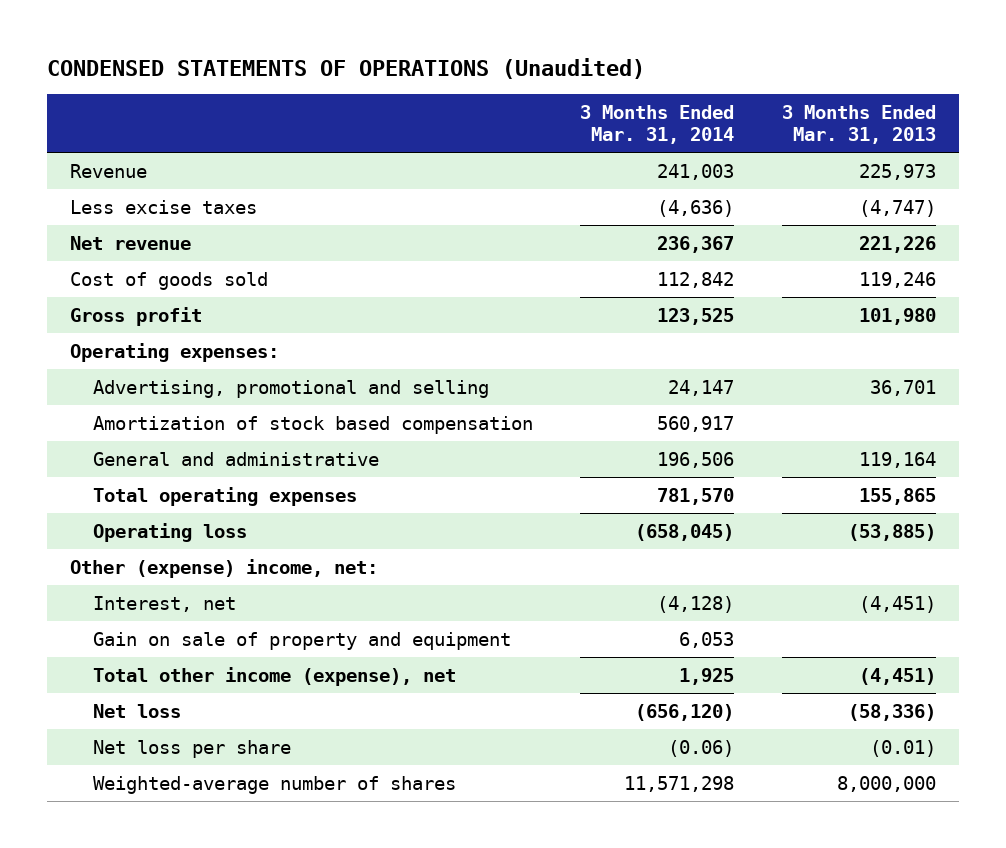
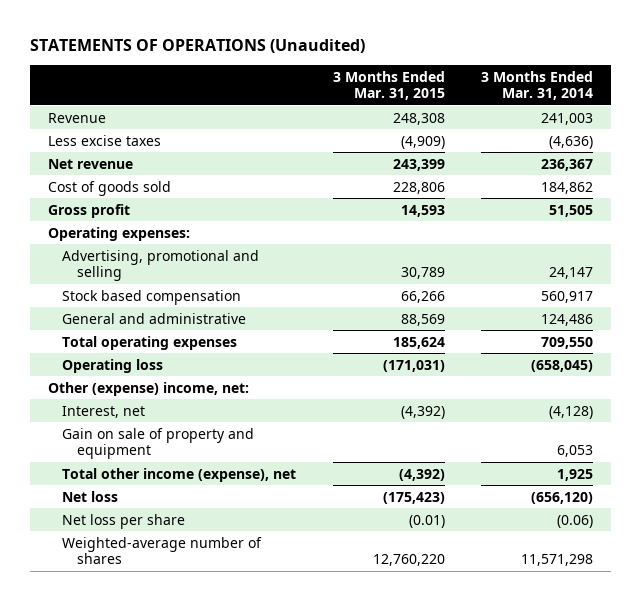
[46,57,645,79] CONDENSED STATEMENTS OF OPERATIONS (Unaudited) -> [29,39,365,54] STATEMENTS OF OPERATIONS (Unaudited)
[781,105,936,145] 3 Months Ended Mar. 31, 2013 -> none
none -> [332,70,445,101] 3 Months Ended Mar. 31, 2015
[657,271,735,288] 112,842 -> [540,181,593,194] 184,862
[657,307,735,325] 123,525 -> [548,204,593,217] 51,505
[93,415,534,434] Amortization of stock based compensation -> [62,289,242,305] Stock based compensation
[657,451,735,468] 196,506 -> [540,313,593,326] 124,486
[657,487,735,505] 781,570 -> [540,336,593,349] 709,550

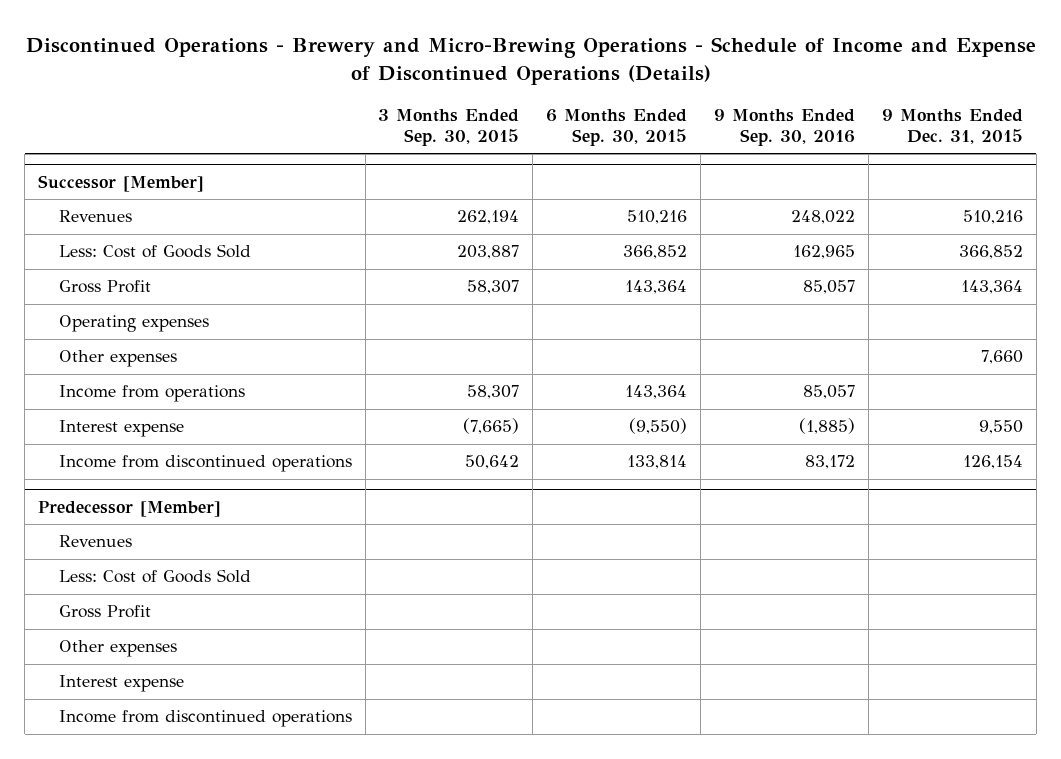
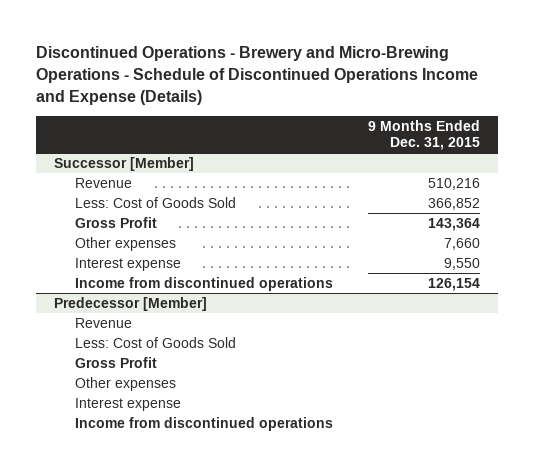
[25,37,1036,85] Discontinued Operations - Brewery and Micro-Brewing Operations - Schedule of Income and Expense of Discontinued Operations (Details) -> [36,45,479,105] Discontinued Operations - Brewery and Micro-Brewing Operations - Schedule of Discontinued Operations Income and Expense (Details)
[378,108,520,147] 3 Months Ended Sep. 30, 2015 -> none
[546,108,688,147] 6 Months Ended Sep. 30, 2015 -> none
[714,108,856,147] 9 Months Ended Sep. 30, 2016 -> none
[58,210,132,223] Revenues -> [74,177,132,188] Revenue
[58,315,209,333] Operating expenses -> none
[58,385,245,403] Income from operations -> none
[58,535,132,548] Revenues -> [74,317,132,328] Revenue

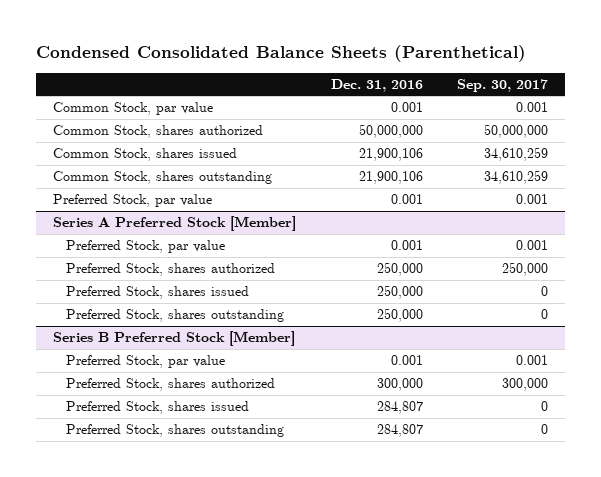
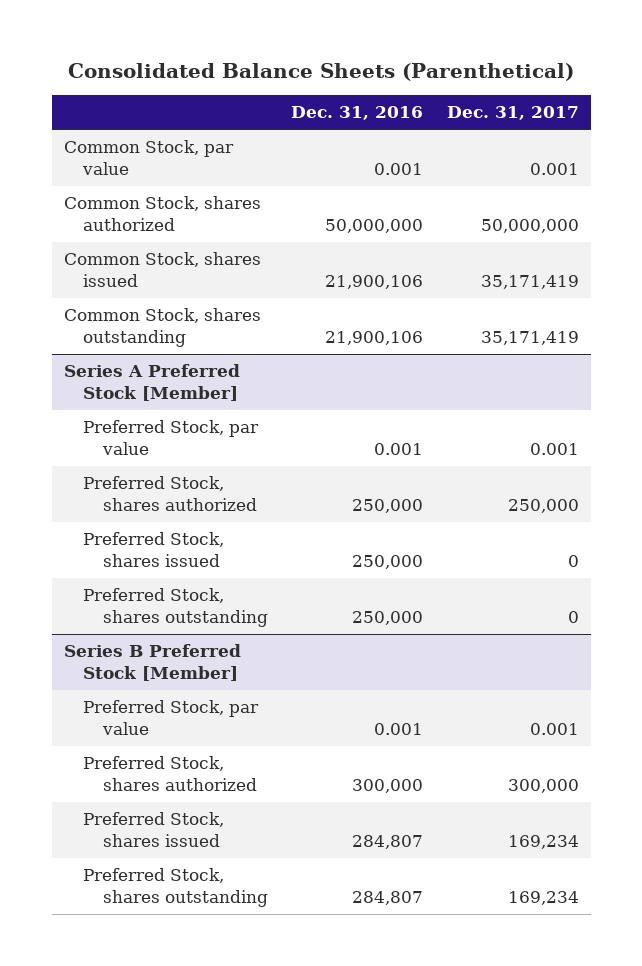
[36,45,527,63] Condensed Consolidated Balance Sheets (Parenthetical) -> [68,62,575,81] Consolidated Balance Sheets (Parenthetical)
[456,78,548,92] Sep. 30, 2017 -> none
none -> [446,106,579,121] Dec. 31, 2017
[53,194,213,208] Preferred Stock, par value -> none

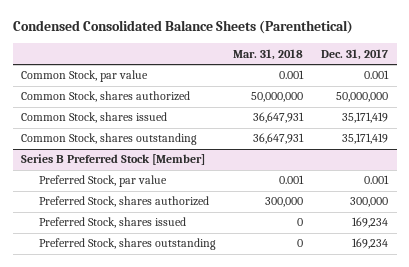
[68,62,575,81] Consolidated Balance Sheets (Parenthetical) -> [12,20,353,35] Condensed Consolidated Balance Sheets (Parenthetical)
[291,106,424,121] Dec. 31, 2016 -> none
none -> [233,48,304,60] Mar. 31, 2018
[63,364,240,401] Series A Preferred Stock [Member] -> none
[83,420,260,455] Preferred Stock, par value -> none
[83,476,258,511] Preferred Stock, shares authorized -> none
[83,532,225,567] Preferred Stock, shares issued -> none
[83,588,269,627] Preferred Stock, shares outstanding -> none

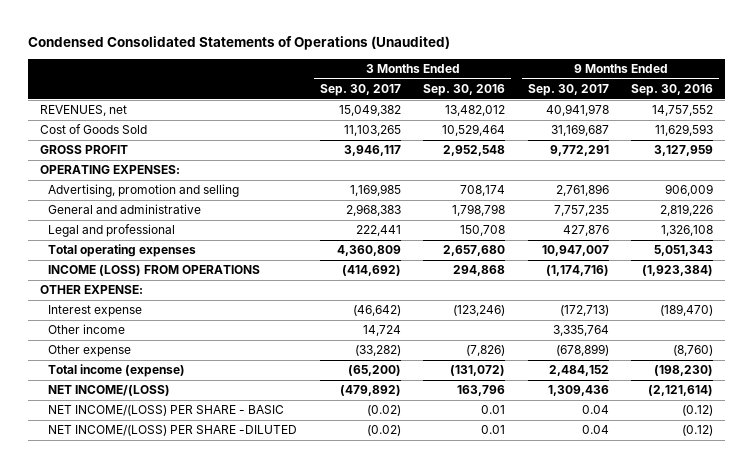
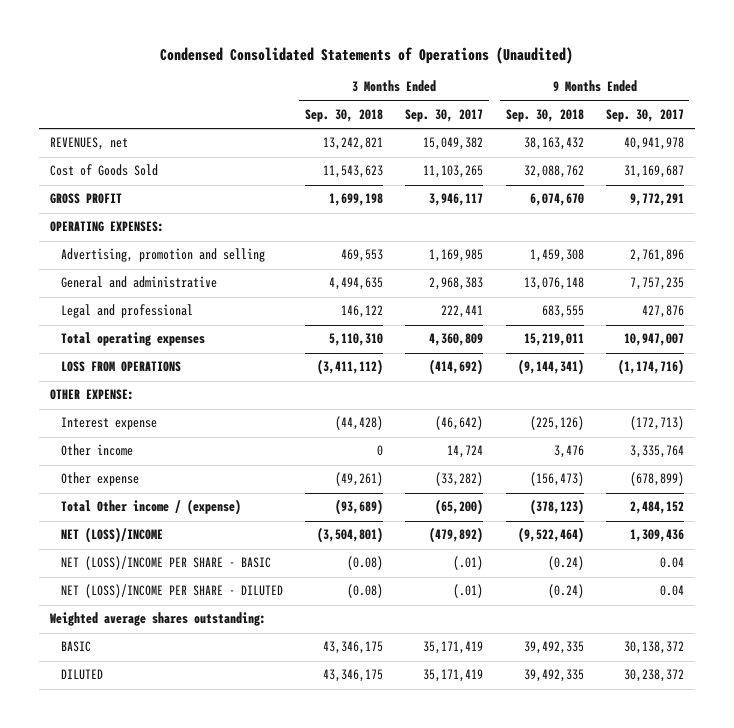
[423,84,506,97] Sep. 30, 2016 -> none
[631,84,714,97] Sep. 30, 2016 -> none
none -> [304,109,383,123] Sep. 30, 2018
none -> [505,109,584,123] Sep. 30, 2018
[48,265,261,277] INCOME (LOSS) FROM OPERATIONS -> [60,361,181,373] LOSS FROM OPERATIONS
[48,364,186,378] Total income (expense) -> [60,499,241,516] Total Other income / (expense)
[48,385,171,397] NET INCOME/(LOSS) -> [60,527,163,544] NET (LOSS)/INCOME
[48,405,285,417] NET INCOME/(LOSS) PER SHARE - BASIC -> [60,556,271,571] NET (LOSS)/INCOME PER SHARE - BASIC
[366,405,401,417] (0.02) -> [453,556,484,571] (.01)
[48,425,298,437] NET INCOME/(LOSS) PER SHARE -DILUTED -> [60,584,283,599] NET (LOSS)/INCOME PER SHARE - DILUTED
[366,425,401,437] (0.02) -> [453,584,484,599] (.01)
none -> [49,612,266,627] Weighted average shares outstanding:
none -> [60,641,91,653] BASIC
none -> [60,669,103,681] DILUTED

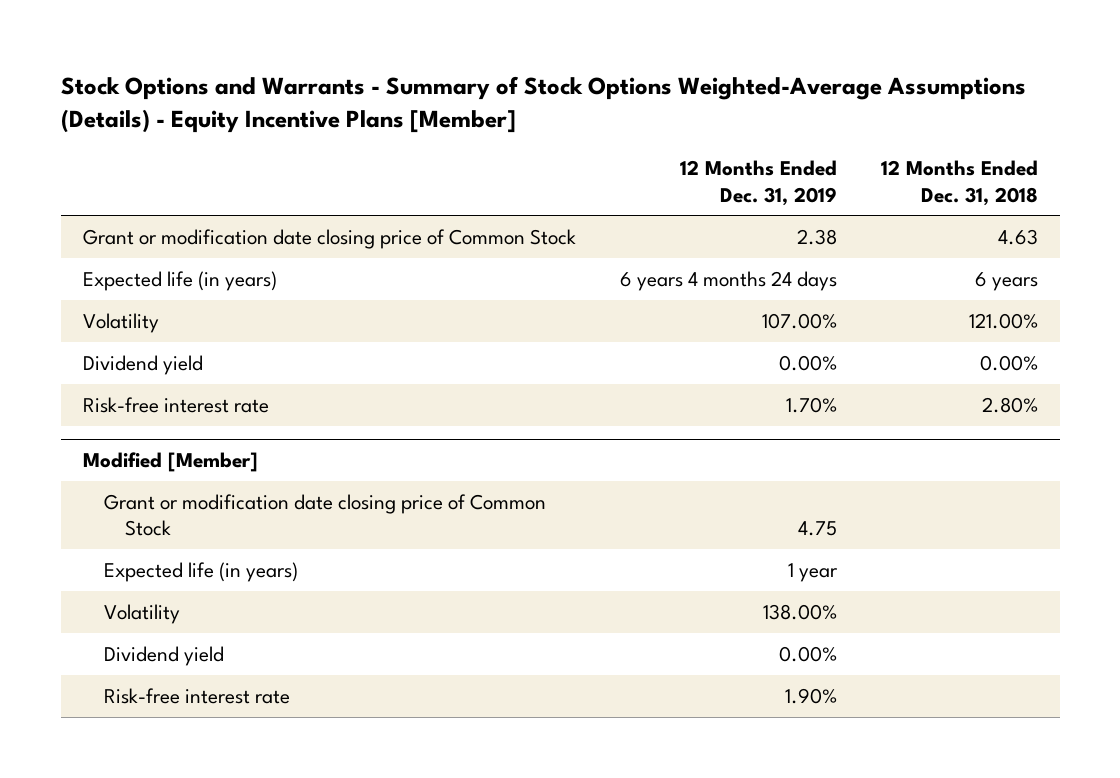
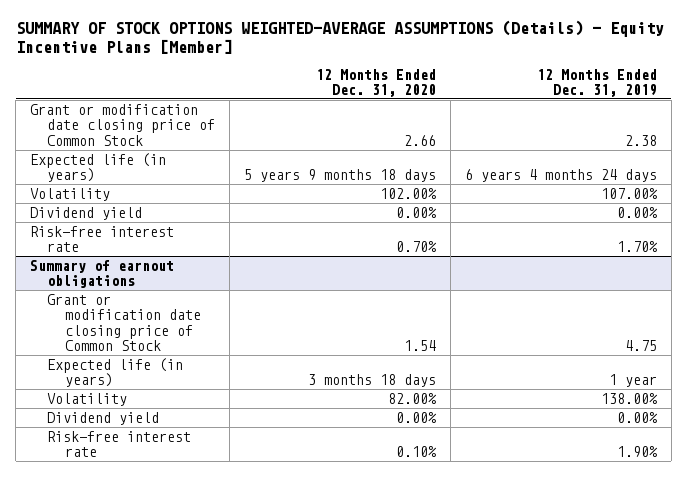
[60,75,1026,133] Stock Options and Warrants - Summary of Stock Options Weighted-Average Assumptions (Details) - Equity Incentive Plans [Member] -> [15,20,664,54] SUMMARY OF STOCK OPTIONS WEIGHTED-AVERAGE ASSUMPTIONS (Details) - Equity Incentive Plans [Member]
[880,160,1038,206] 12 Months Ended Dec. 31, 2018 -> none
none -> [316,68,437,97] 12 Months Ended Dec. 31, 2020
[82,451,258,472] Modified [Member] -> [29,260,174,289] Summary of earnout obligations

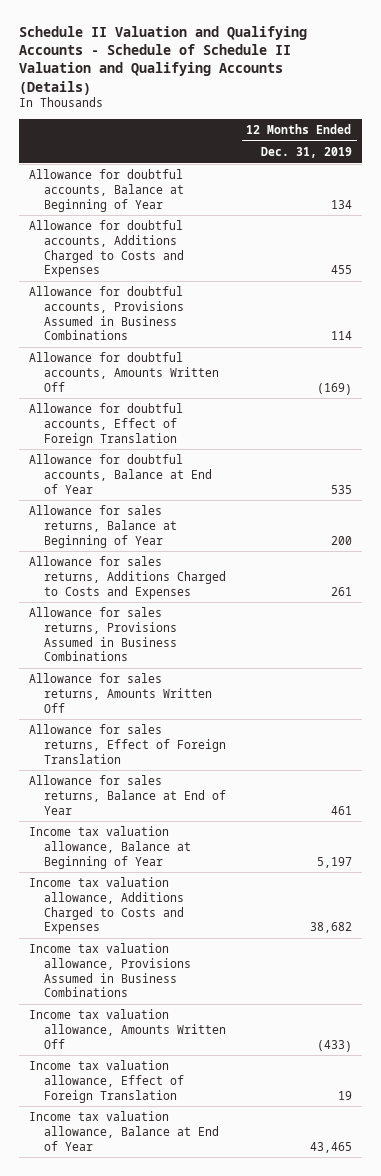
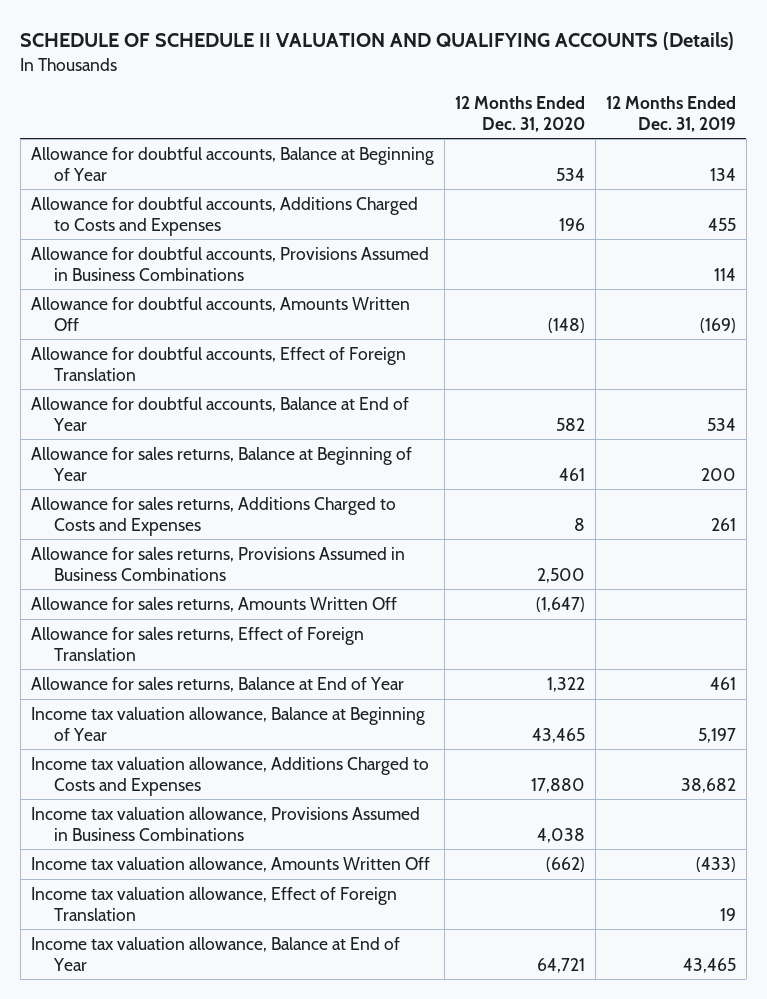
[18,25,307,95] Schedule II Valuation and Qualifying Accounts - Schedule of Schedule II Valuation and Qualifying Accounts (Details) -> [20,32,735,51] SCHEDULE OF SCHEDULE II VALUATION AND QUALIFYING ACCOUNTS (Details)
none -> [454,95,585,132] 12 Months Ended Dec. 31, 2020
[330,484,352,494] 535 -> [706,417,736,431] 534

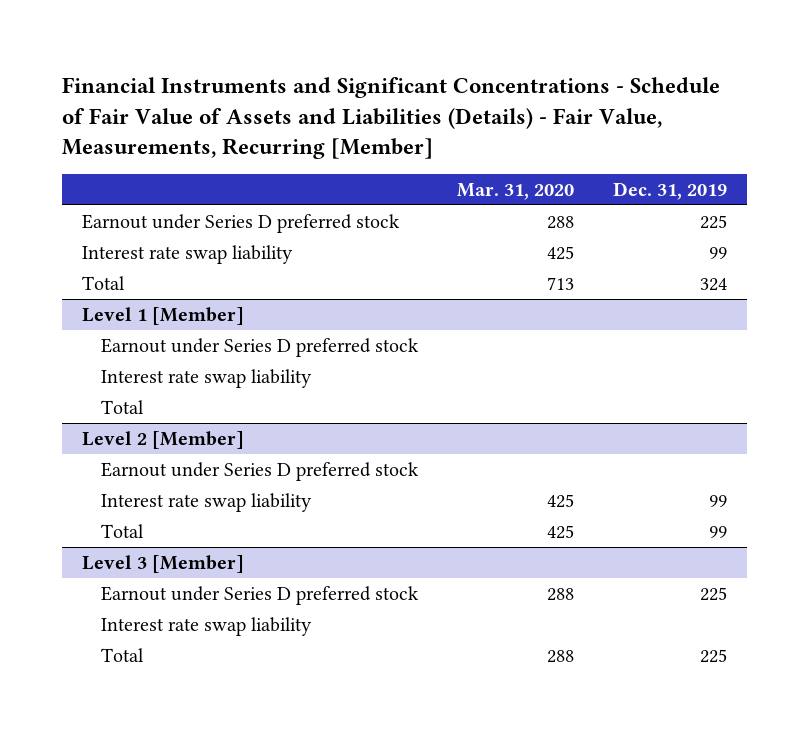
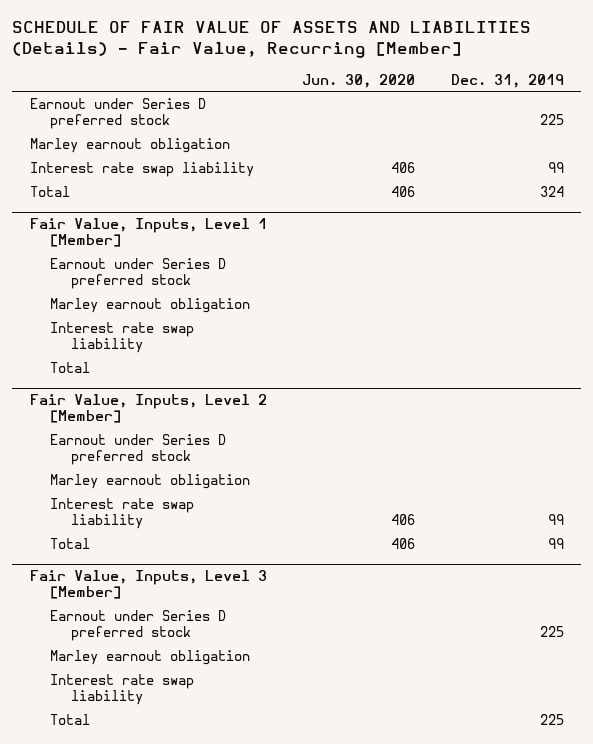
[62,76,721,160] Financial Instruments and Significant Concentrations - Schedule of Fair Value of Assets and Liabilities (Details) - Fair Value, Measurements, Recurring [Member] -> [11,20,531,58] SCHEDULE OF FAIR VALUE OF ASSETS AND LIABILITIES (Details) - Fair Value, Recurring [Member]
[457,182,575,200] Mar. 31, 2020 -> none
none -> [302,73,416,88] Jun. 30, 2020
none -> [29,138,230,154] Marley earnout obligation
[81,306,244,325] Level 1 [Member] -> [29,218,267,248] Fair Value, Inputs, Level 1 [Member]
none -> [50,298,251,314] Marley earnout obligation
[81,430,244,449] Level 2 [Member] -> [29,394,267,424] Fair Value, Inputs, Level 2 [Member]
none -> [50,474,251,490] Marley earnout obligation
[81,554,244,573] Level 3 [Member] -> [29,570,267,600] Fair Value, Inputs, Level 3 [Member]
none -> [50,650,251,666] Marley earnout obligation

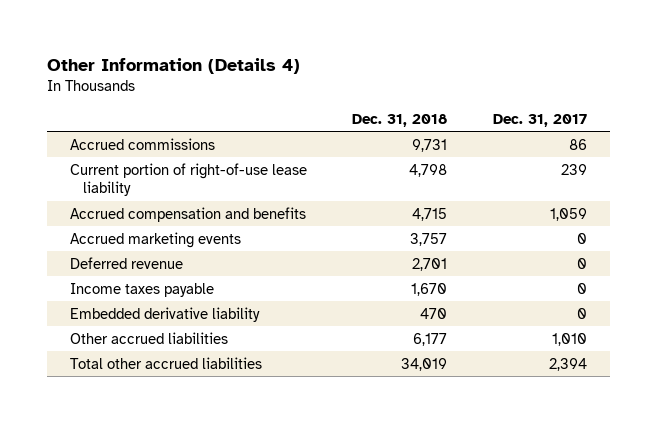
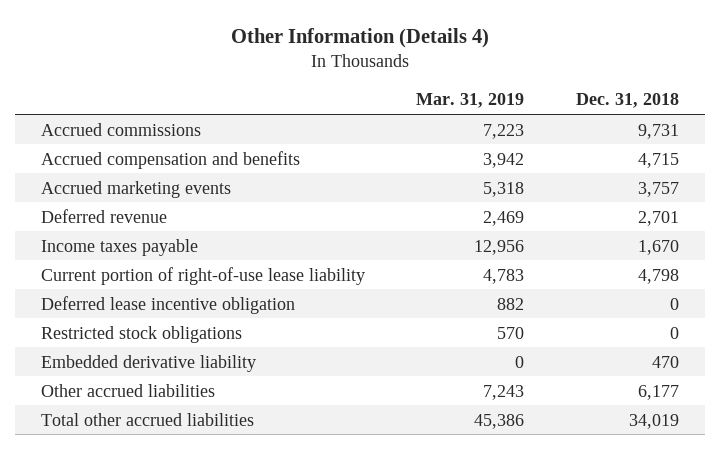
[492,114,587,128] Dec. 31, 2017 -> none
none -> [416,93,525,109] Mar. 31, 2019
[70,162,308,197] Current portion of right-of-use lease liability -> [40,266,365,285] Current portion of right-of-use lease liability
none -> [40,295,295,314] Deferred lease incentive obligation
none -> [40,325,242,343] Restricted stock obligations

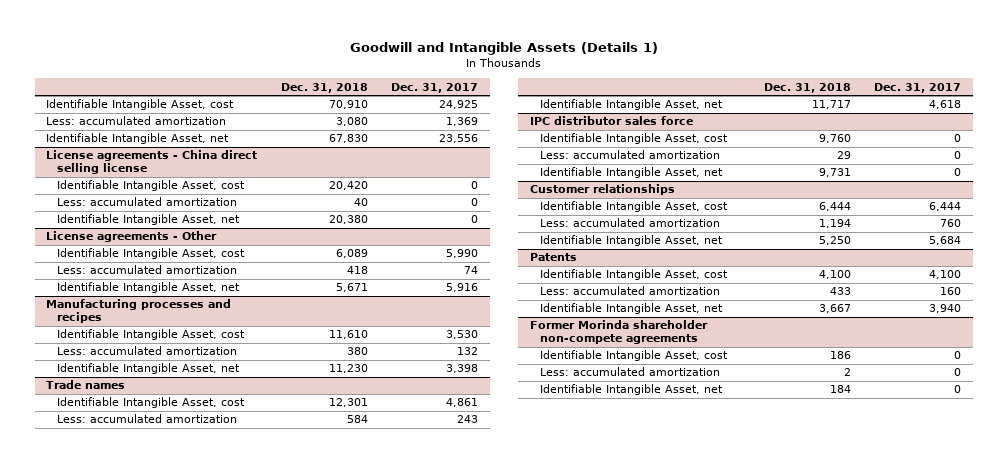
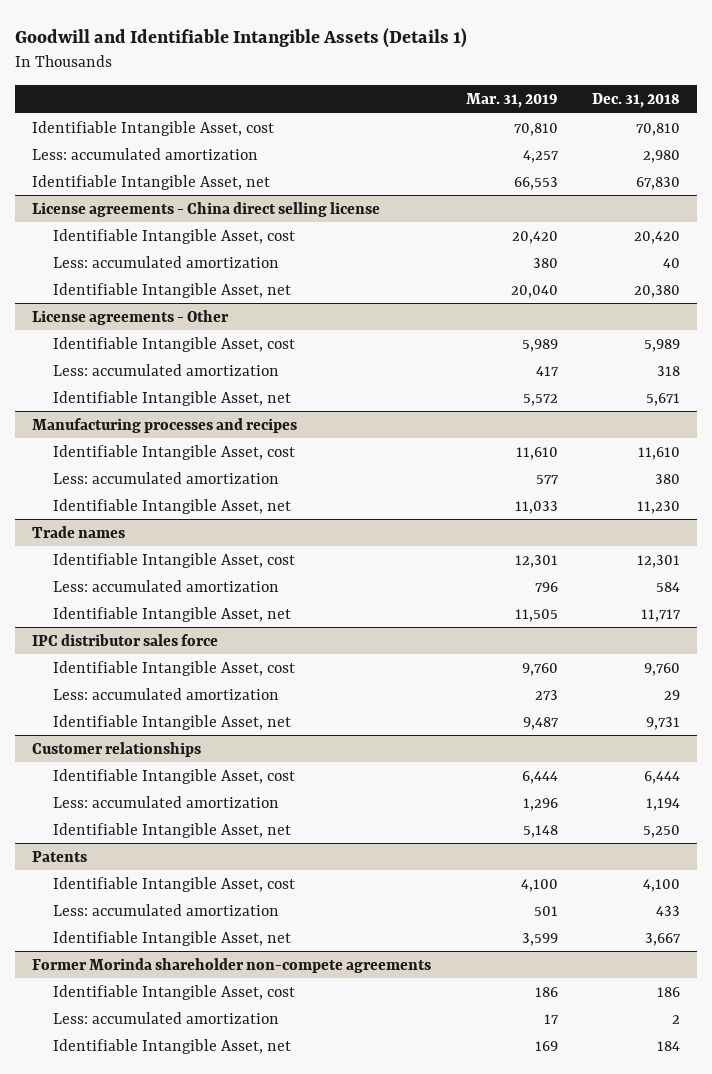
[349,42,658,56] Goodwill and Intangible Assets (Details 1) -> [15,27,468,48] Goodwill and Identifiable Intangible Assets (Details 1)
[391,82,479,93] Dec. 31, 2017 -> none
none -> [465,93,558,109] Mar. 31, 2019
[328,100,368,110] 70,910 -> [636,122,681,136] 70,810
[335,117,368,127] 3,080 -> [643,149,681,163] 2,980
[335,249,368,259] 6,089 -> [644,338,681,352] 5,989
[346,266,368,275] 418 -> [657,365,681,376] 318

